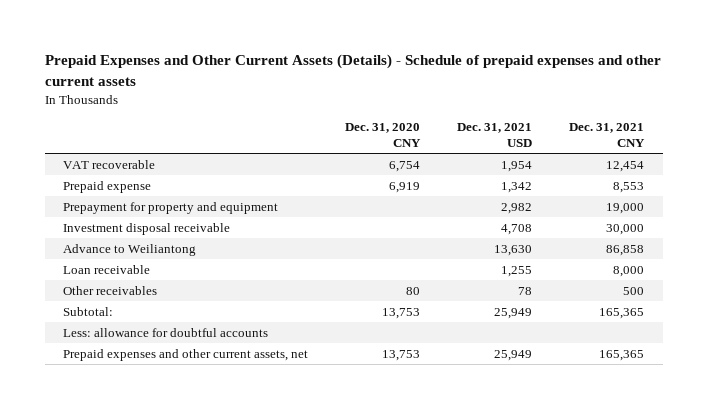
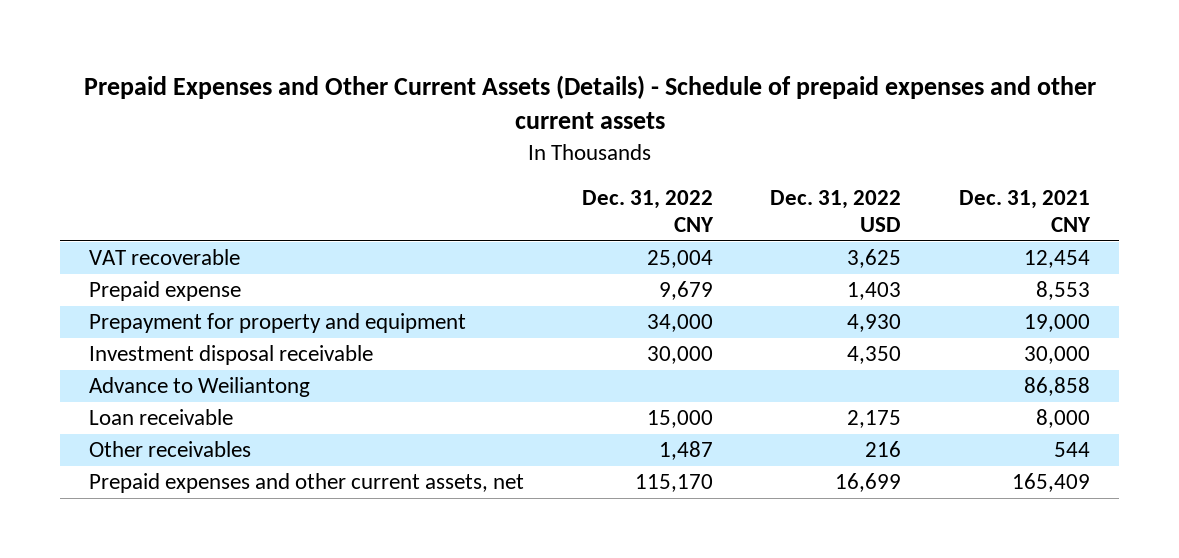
[345,123,422,148] Dec. 31, 2020 CNY -> none
[457,123,533,148] Dec. 31, 2021 USD -> none
none -> [581,190,714,232] Dec. 31, 2022 CNY
none -> [770,190,902,232] Dec. 31, 2022 USD
[63,306,114,316] Subtotal: -> none
[63,327,269,337] Less: allowance for doubtful accounts -> none
[623,286,645,295] 500 -> [1054,442,1091,458] 544
[599,349,645,361] 165,365 -> [1012,473,1091,493] 165,409

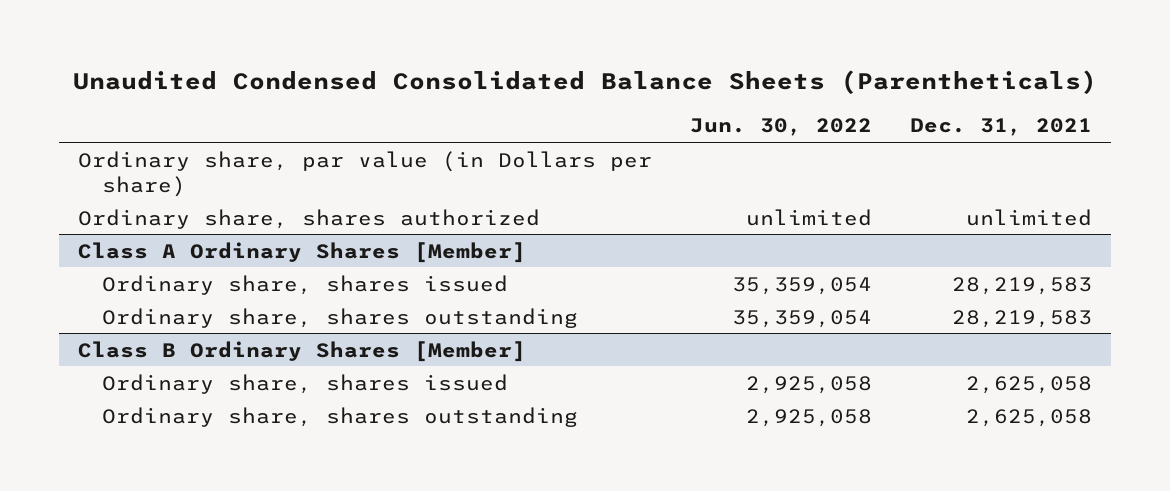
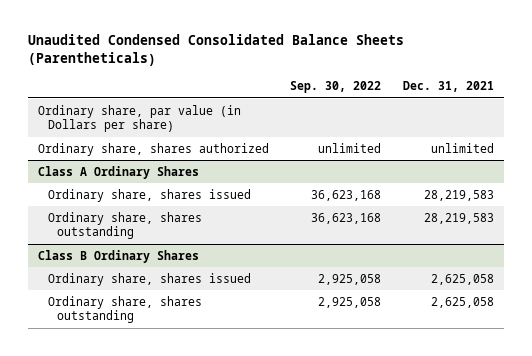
[690,118,873,137] Jun. 30, 2022 -> none
none -> [290,80,382,93] Sep. 30, 2022
[77,241,526,263] Class A Ordinary Shares [Member] -> [38,165,200,179] Class A Ordinary Shares
[77,340,526,362] Class B Ordinary Shares [Member] -> [38,249,200,263] Class B Ordinary Shares

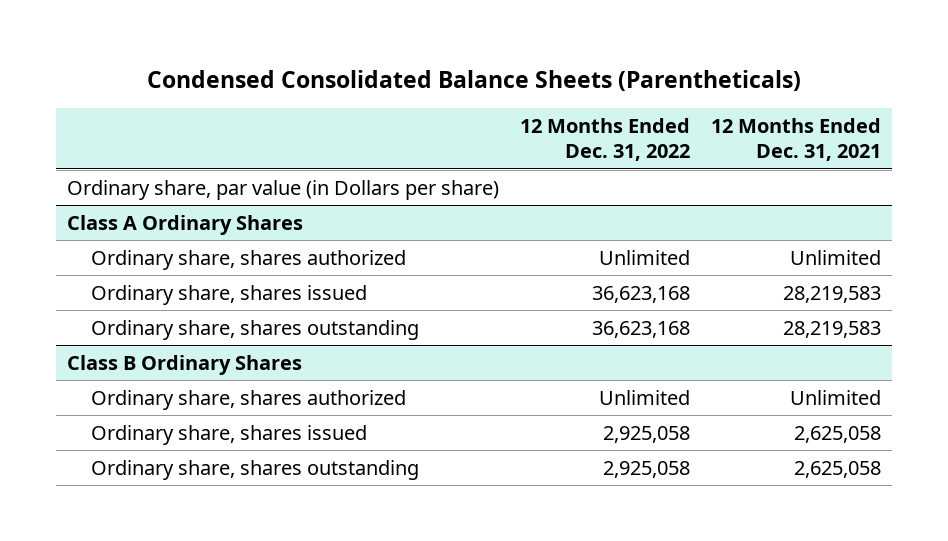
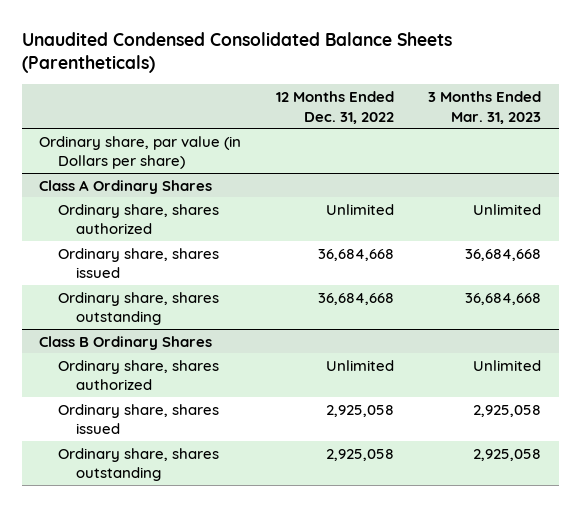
[147,69,802,91] Condensed Consolidated Balance Sheets (Parentheticals) -> [21,31,452,74] Unaudited Condensed Consolidated Balance Sheets (Parentheticals)
[711,117,882,162] 12 Months Ended Dec. 31, 2021 -> none
none -> [428,90,542,124] 3 Months Ended Mar. 31, 2023
[592,285,691,303] 36,623,168 -> [317,248,394,261] 36,684,668
[592,320,691,338] 36,623,168 -> [317,292,394,305] 36,684,668

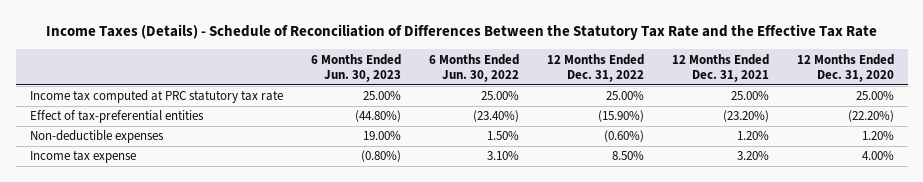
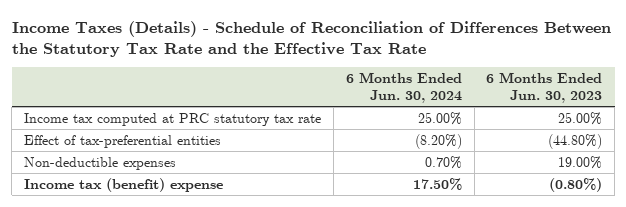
[428,53,519,83] 6 Months Ended Jun. 30, 2022 -> none
[546,53,644,83] 12 Months Ended Dec. 31, 2022 -> none
[671,53,769,83] 12 Months Ended Dec. 31, 2021 -> none
[796,53,894,83] 12 Months Ended Dec. 31, 2020 -> none
none -> [345,71,462,104] 6 Months Ended Jun. 30, 2024
[29,150,136,164] Income tax expense -> [23,177,223,192] Income tax (benefit) expense

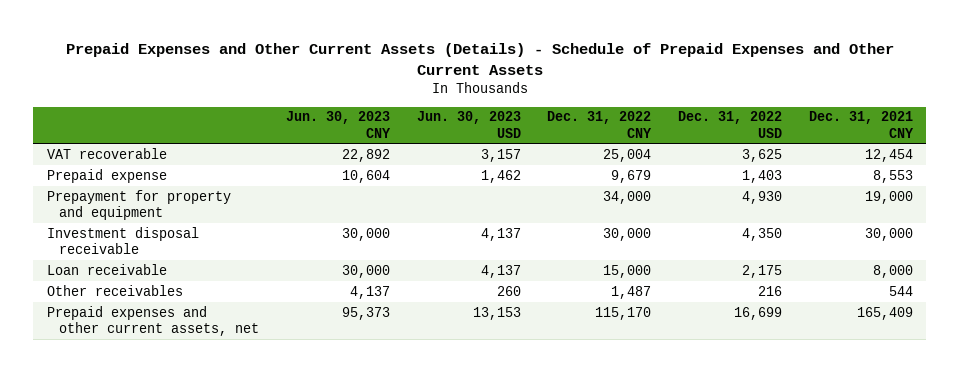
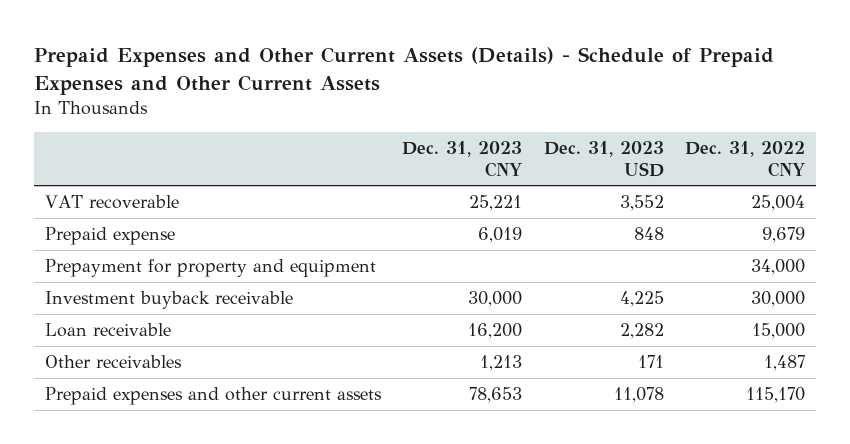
[286,111,392,138] Jun. 30, 2023 CNY -> none
[416,111,521,138] Jun. 30, 2023 USD -> none
[678,111,783,138] Dec. 31, 2022 USD -> none
[808,111,914,138] Dec. 31, 2021 CNY -> none
none -> [402,141,523,177] Dec. 31, 2023 CNY
none -> [543,141,664,177] Dec. 31, 2023 USD
[46,226,199,254] Investment disposal receivable -> [44,291,293,310] Investment buyback receivable
[46,305,260,336] Prepaid expenses and other current assets, net -> [44,387,382,406] Prepaid expenses and other current assets

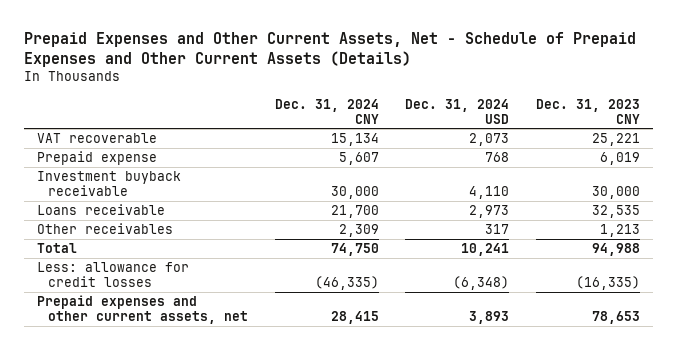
[33,46,774,95] Prepaid Expenses and Other Current Assets (Details) - Schedule of Prepaid Expenses and Other Current Assets -> [23,31,636,67] Prepaid Expenses and Other Current Assets, Net - Schedule of Prepaid Expenses and Other Current Assets (Details)
[543,141,664,177] Dec. 31, 2023 USD -> none
[685,141,806,177] Dec. 31, 2022 CNY -> none
none -> [274,98,379,124] Dec. 31, 2024 CNY
none -> [405,98,510,124] Dec. 31, 2024 USD
[44,259,376,278] Prepayment for property and equipment -> none
[44,323,171,338] Loan receivable -> [36,204,165,216] Loans receivable
[468,323,523,340] 16,200 -> [591,205,640,219] 32,535
none -> [36,243,77,254] Total
none -> [36,262,189,288] Less: allowance for credit losses
[44,387,382,406] Prepaid expenses and other current assets -> [36,295,249,325] Prepaid expenses and other current assets, net

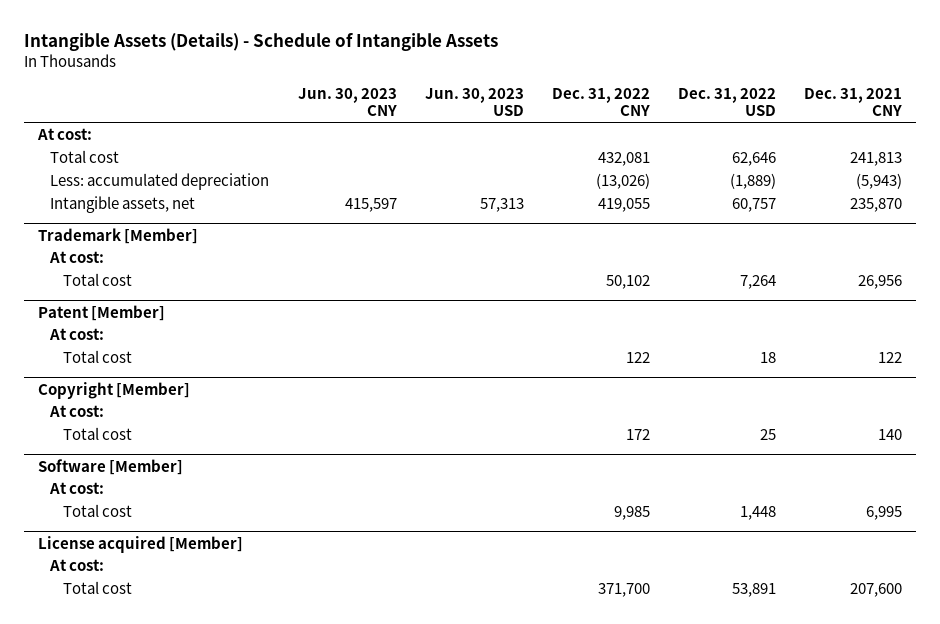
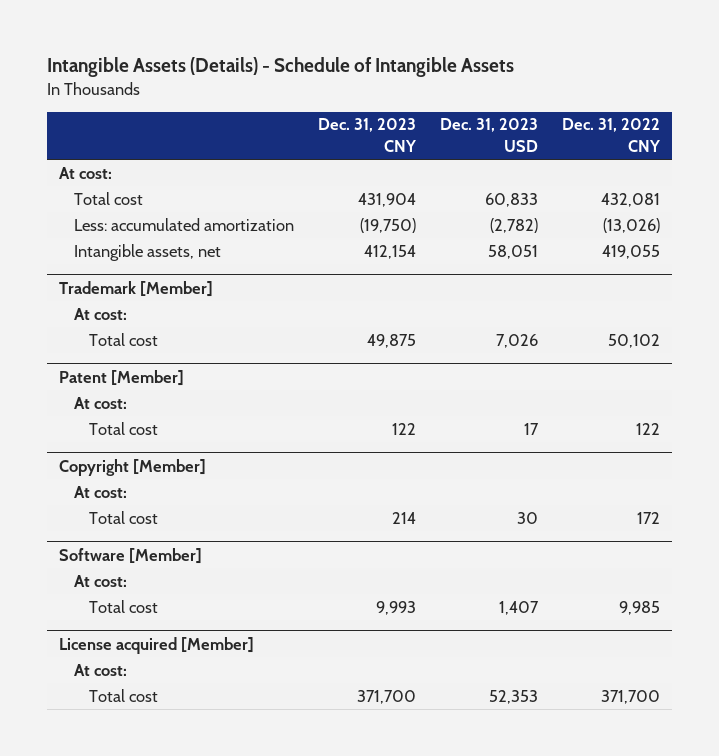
[297,87,397,117] Jun. 30, 2023 CNY -> none
[424,87,524,117] Jun. 30, 2023 USD -> none
[677,87,776,117] Dec. 31, 2022 USD -> none
[803,87,902,117] Dec. 31, 2021 CNY -> none
none -> [318,118,417,152] Dec. 31, 2023 CNY
none -> [440,118,539,152] Dec. 31, 2023 USD
[50,172,270,190] Less: accumulated depreciation -> [73,217,294,231] Less: accumulated amortization

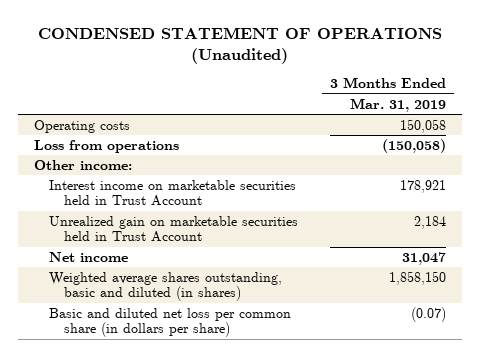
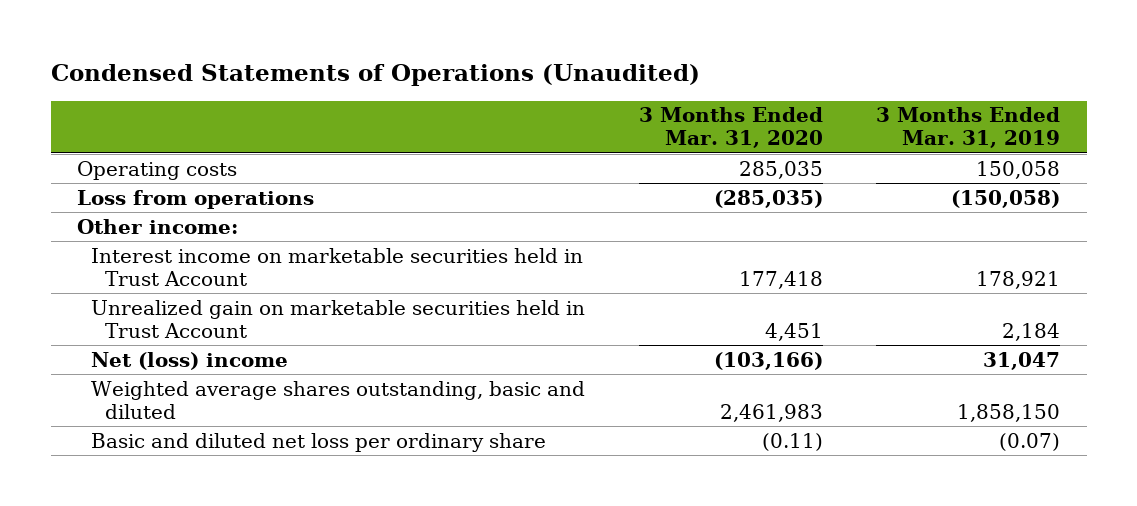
[38,27,443,65] CONDENSED STATEMENT OF OPERATIONS (Unaudited) -> [50,64,700,87] Condensed Statements of Operations (Unaudited)
none -> [638,107,823,149] 3 Months Ended Mar. 31, 2020
[49,251,129,262] Net income -> [91,351,289,370] Net (loss) income
[49,271,283,302] Weighted average shares outstanding, basic and diluted (in shares) -> [91,380,586,419] Weighted average shares outstanding, basic and diluted
[49,307,292,338] Basic and diluted net loss per common share (in dollars per share) -> [91,432,547,452] Basic and diluted net loss per ordinary share

